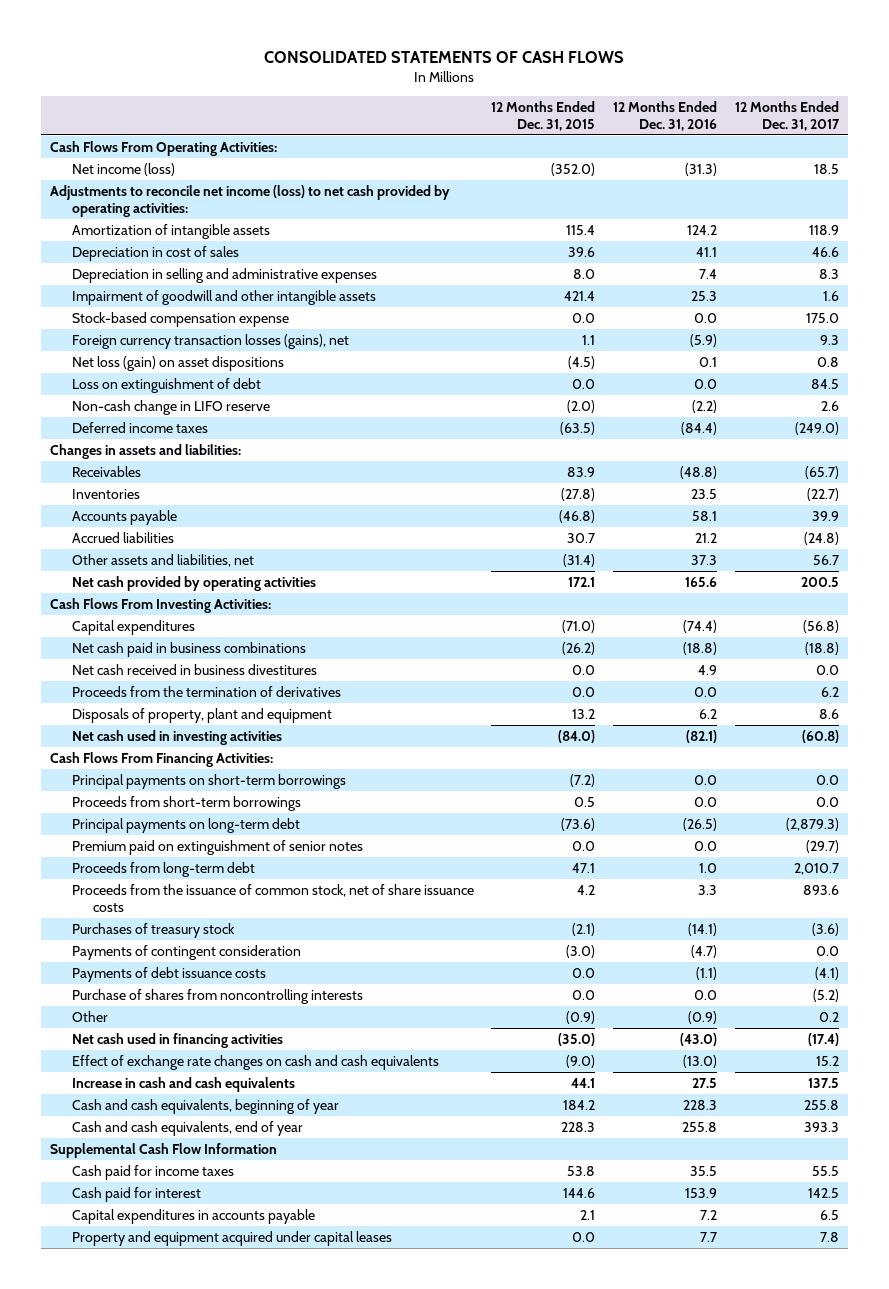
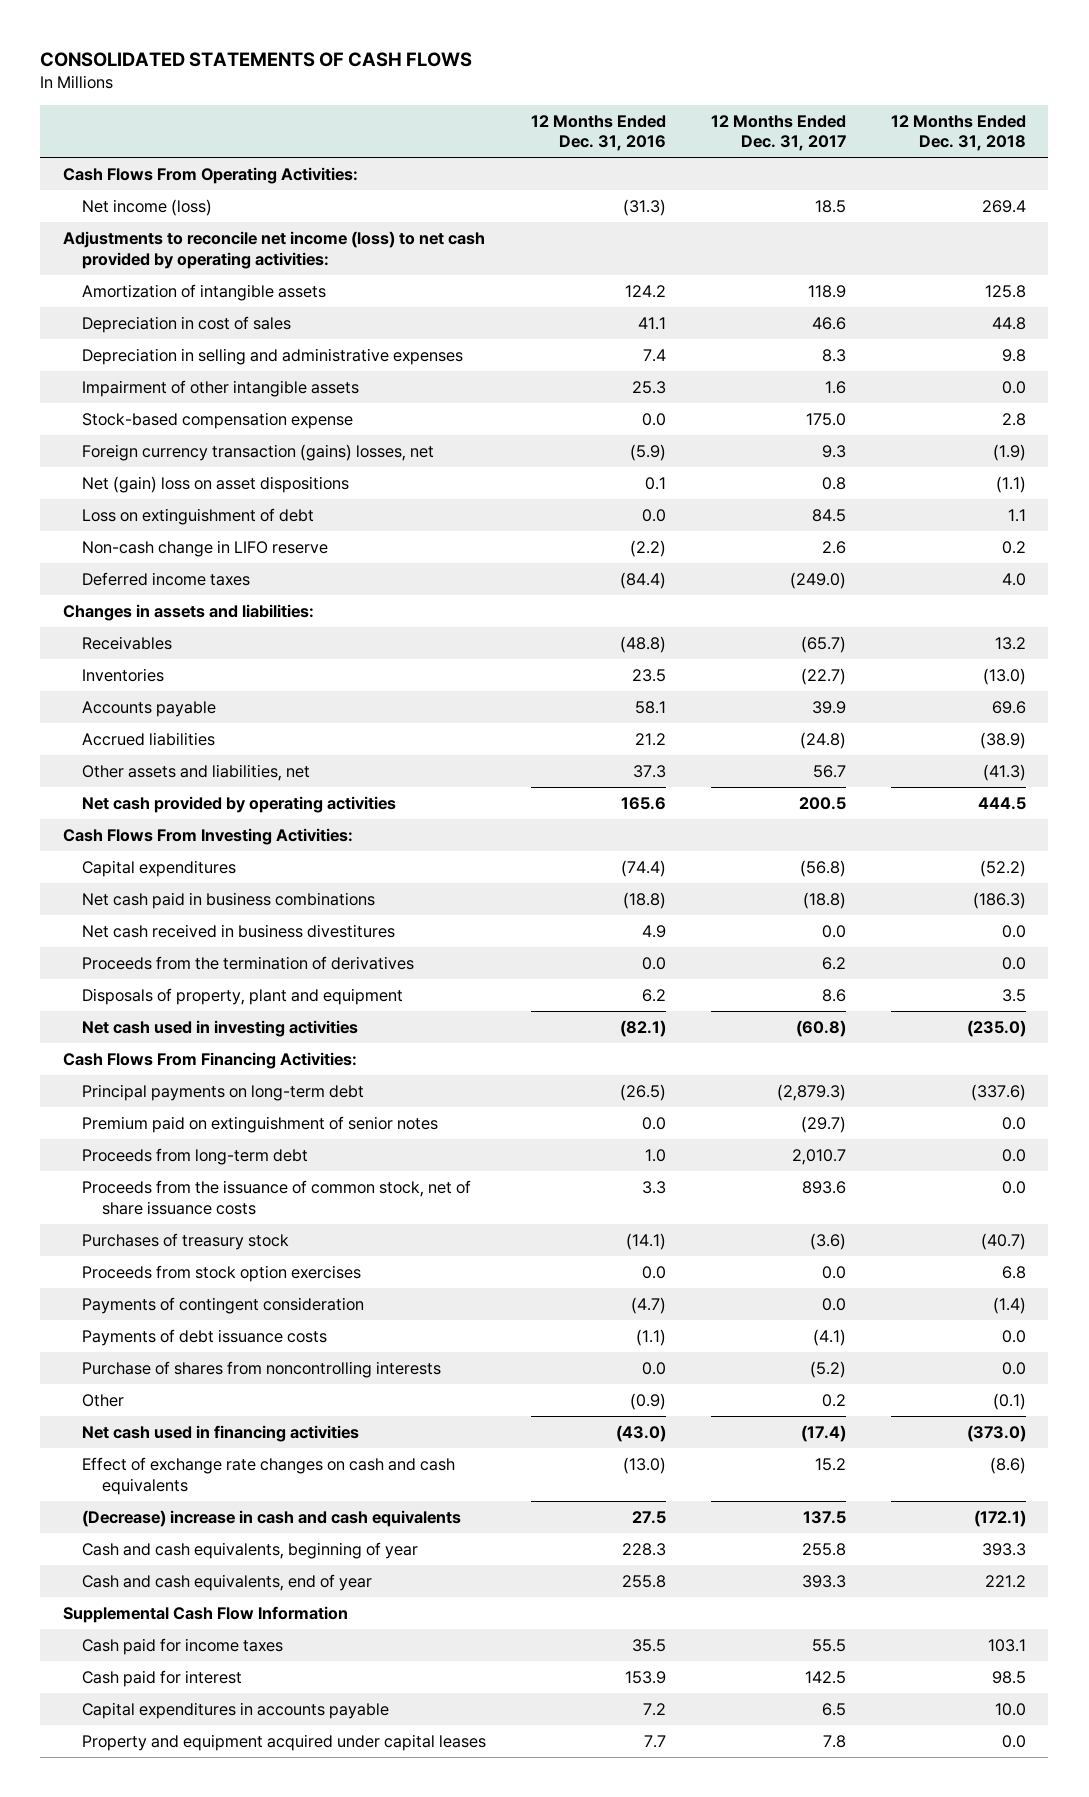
[491,101,596,131] 12 Months Ended Dec. 31, 2015 -> none
none -> [891,114,1027,152] 12 Months Ended Dec. 31, 2018
[71,289,376,305] Impairment of goodwill and other intangible assets -> [82,379,360,397] Impairment of other intangible assets
[71,333,349,349] Foreign currency transaction losses (gains), net -> [82,443,435,461] Foreign currency transaction (gains) losses, net
[71,355,284,371] Net loss (gain) on asset dispositions -> [82,475,350,493] Net (gain) loss on asset dispositions
[71,773,346,789] Principal payments on short-term borrowings -> none
[71,795,301,811] Proceeds from short-term borrowings -> none
none -> [82,1264,362,1282] Proceeds from stock option exercises
[71,1076,295,1092] Increase in cash and cash equivalents -> [82,1509,462,1527] (Decrease) increase in cash and cash equivalents

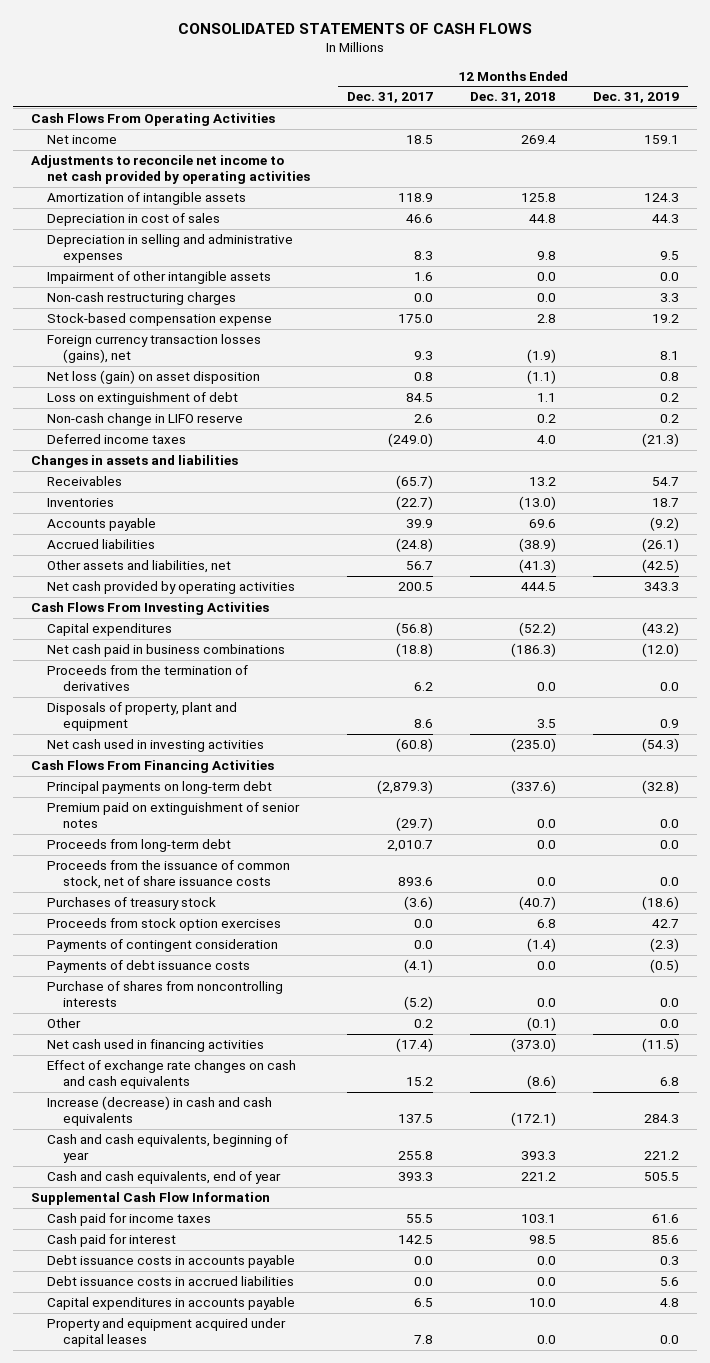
[531,114,667,152] 12 Months Ended Dec. 31, 2016 -> none
none -> [592,92,679,104] Dec. 31, 2019
[62,166,358,184] Cash Flows From Operating Activities: -> [31,113,276,127] Cash Flows From Operating Activities
[82,198,213,216] Net income (loss) -> [46,135,117,145] Net income
[62,230,485,269] Adjustments to reconcile net income (loss) to net cash provided by operating activities: -> [31,155,310,185] Adjustments to reconcile net income to net cash provided by operating activities
none -> [46,292,236,306] Non-cash restructuring charges
[82,443,435,461] Foreign currency transaction (gains) losses, net -> [46,334,261,364] Foreign currency transaction losses (gains), net
[82,475,350,493] Net (gain) loss on asset dispositions -> [46,370,260,385] Net loss (gain) on asset disposition
[62,603,314,621] Changes in assets and liabilities: -> [31,455,239,469] Changes in assets and liabilities
[62,827,353,845] Cash Flows From Investing Activities: -> [31,602,270,616] Cash Flows From Investing Activities
[82,923,396,938] Net cash received in business divestitures -> none
[62,1051,357,1069] Cash Flows From Financing Activities: -> [31,760,275,774] Cash Flows From Financing Activities
[82,1509,462,1527] (Decrease) increase in cash and cash equivalents -> [46,1096,272,1127] Increase (decrease) in cash and cash equivalents
none -> [46,1255,295,1269] Debt issuance costs in accounts payable
none -> [46,1276,294,1287] Debt issuance costs in accrued liabilities

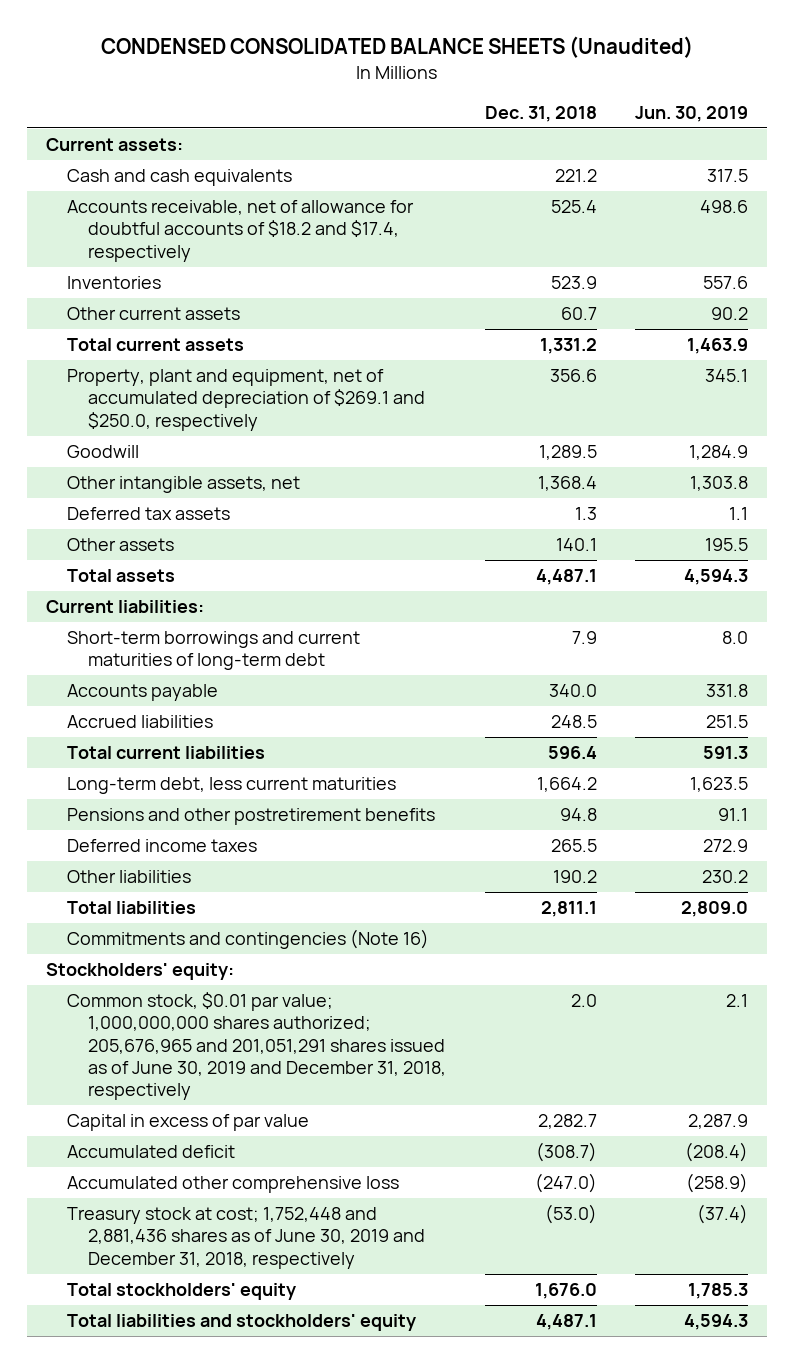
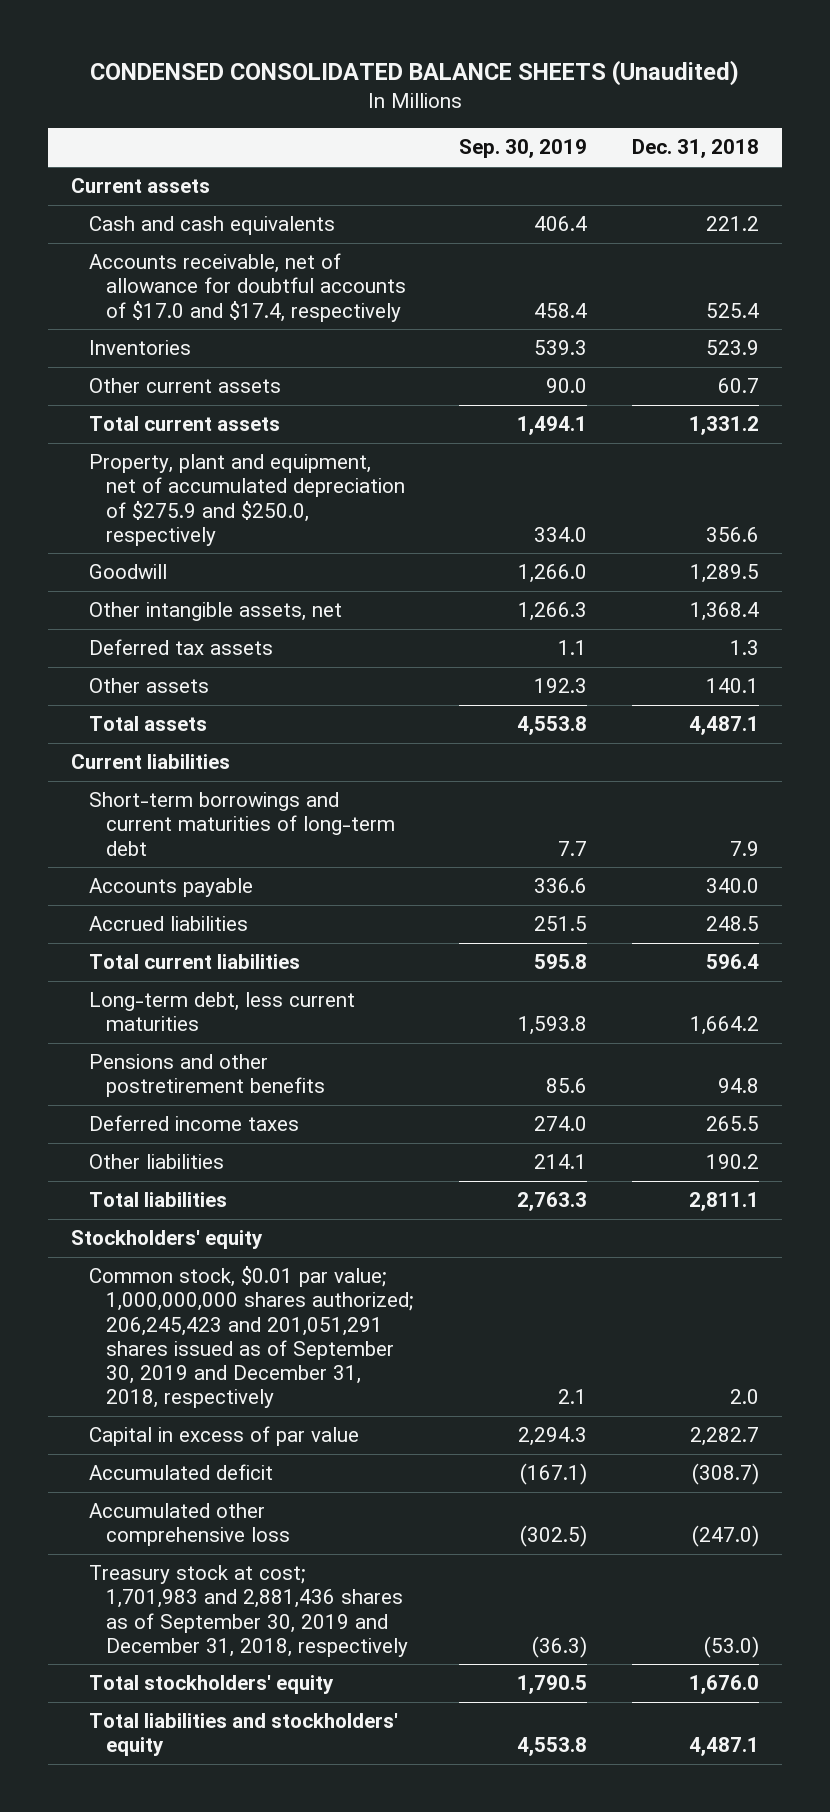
[634,105,748,122] Jun. 30, 2019 -> none
none -> [458,139,587,159] Sep. 30, 2019
[45,138,183,152] Current assets: -> [70,178,210,194] Current assets
[66,200,414,262] Accounts receivable, net of allowance for doubtful accounts of $18.2 and $17.4, respectively -> [88,253,407,322] Accounts receivable, net of allowance for doubtful accounts of $17.0 and $17.4, respectively
[66,369,426,431] Property, plant and equipment, net of accumulated depreciation of $269.1 and $250.0, respectively -> [88,454,406,546] Property, plant and equipment, net of accumulated depreciation of $275.9 and $250.0, respectively
[45,600,204,614] Current liabilities: -> [70,754,230,770] Current liabilities
[66,929,429,950] Commitments and contingencies (Note 16) -> none
[45,963,234,981] Stockholders' equity: -> [70,1230,263,1250] Stockholders' equity
[66,992,447,1100] Common stock, $0.01 par value; 1,000,000,000 shares authorized; 205,676,965 and 201,051,291 shares issued as of June 30, 2019 and December 31, 2018, respectively -> [88,1266,414,1409] Common stock, $0.01 par value; 1,000,000,000 shares authorized; 206,245,423 and 201,051,291 shares issued as of September 30, 2019 and December 31, 2018, respectively
[66,1207,426,1269] Treasury stock at cost; 1,752,448 and 2,881,436 shares as of June 30, 2019 and December 31, 2018, respectively -> [88,1565,409,1657] Treasury stock at cost; 1,701,983 and 2,881,436 shares as of September 30, 2019 and December 31, 2018, respectively

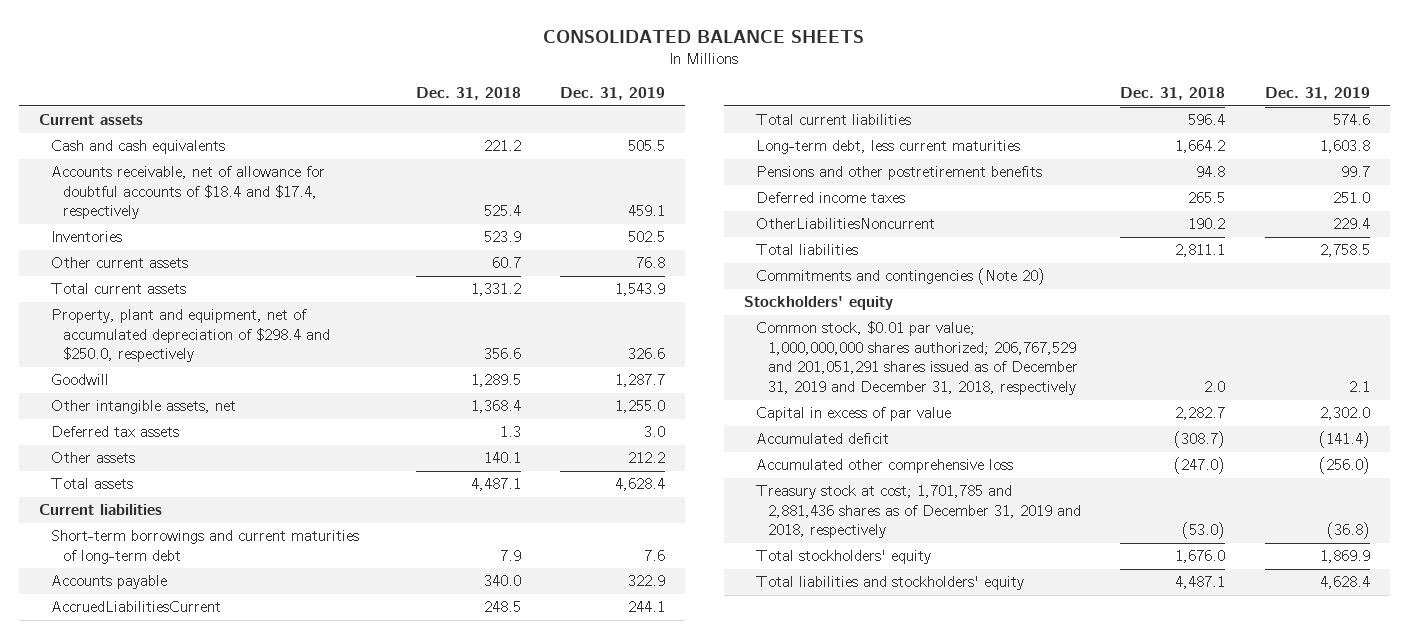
[89,59,739,86] CONDENSED CONSOLIDATED BALANCE SHEETS (Unaudited) -> [543,30,865,44] CONSOLIDATED BALANCE SHEETS
[458,139,587,159] Sep. 30, 2019 -> none
none -> [560,87,666,101] Dec. 31, 2019
[88,253,407,322] Accounts receivable, net of allowance for doubtful accounts of $17.0 and $17.4, respectively -> [50,166,325,220] Accounts receivable, net of allowance for doubtful accounts of $18.4 and $17.4, respectively
[88,454,406,546] Property, plant and equipment, net of accumulated depreciation of $275.9 and $250.0, respectively -> [50,309,331,363] Property, plant and equipment, net of accumulated depreciation of $298.4 and $250.0, respectively
[88,916,248,932] Accrued liabilities -> [50,601,221,613] AccruedLiabilitiesCurrent
[88,1154,224,1170] Other liabilities -> [755,218,935,230] OtherLiabilitiesNoncurrent
none -> [755,268,1045,286] Commitments and contingencies (Note 20)
[88,1266,414,1409] Common stock, $0.01 par value; 1,000,000,000 shares authorized; 206,245,423 and 201,051,291 shares issued as of September 30, 2019 and December 31, 2018, respectively -> [755,321,1078,396] Common stock, $0.01 par value; 1,000,000,000 shares authorized; 206,767,529 and 201,051,291 shares issued as of December 31, 2019 and December 31, 2018, respectively
[88,1565,409,1657] Treasury stock at cost; 1,701,983 and 2,881,436 shares as of September 30, 2019 and December 31, 2018, respectively -> [755,485,1081,539] Treasury stock at cost; 1,701,785 and 2,881,436 shares as of December 31, 2019 and 2018, respectively

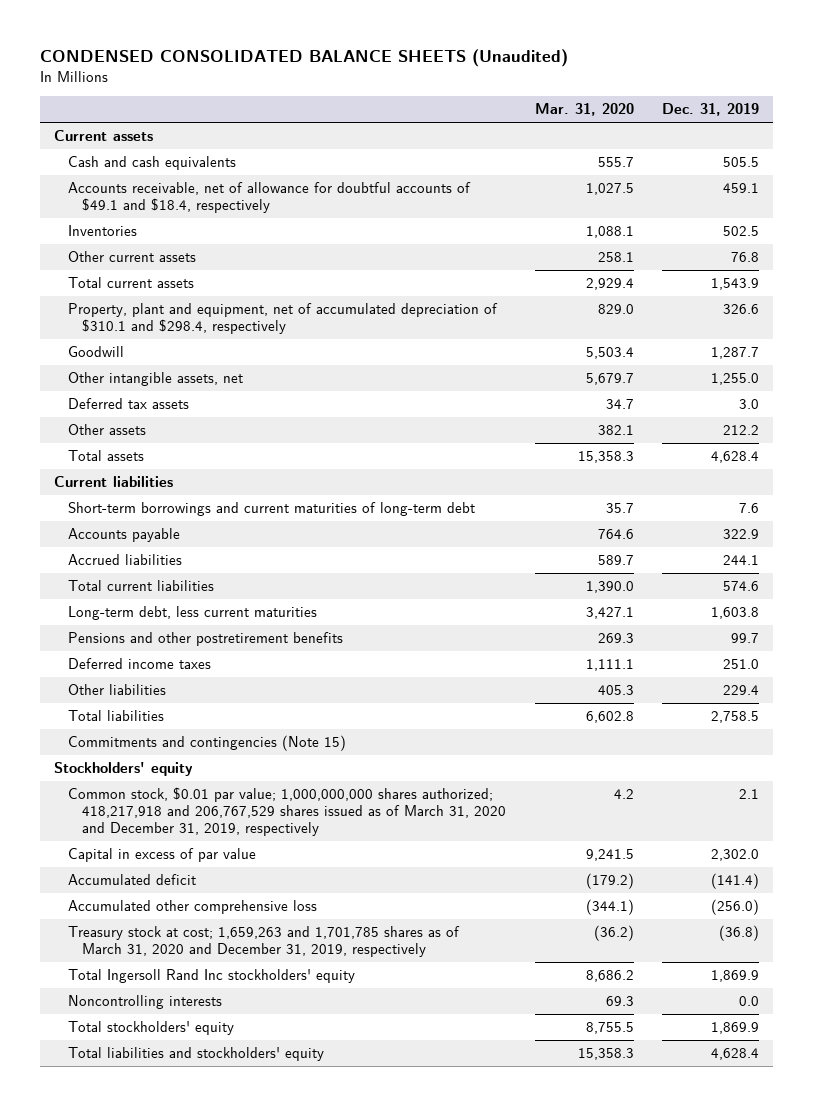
[543,30,865,44] CONSOLIDATED BALANCE SHEETS -> [39,49,568,68] CONDENSED CONSOLIDATED BALANCE SHEETS (Unaudited)
[415,87,521,101] Dec. 31, 2018 -> none
none -> [534,103,634,117] Mar. 31, 2020
[50,166,325,220] Accounts receivable, net of allowance for doubtful accounts of $18.4 and $17.4, respectively -> [68,182,472,213] Accounts receivable, net of allowance for doubtful accounts of $49.1 and $18.4, respectively
[50,309,331,363] Property, plant and equipment, net of accumulated depreciation of $298.4 and $250.0, respectively -> [68,303,499,334] Property, plant and equipment, net of accumulated depreciation of $310.1 and $298.4, respectively
[50,601,221,613] AccruedLiabilitiesCurrent -> [68,554,183,566] Accrued liabilities
[755,218,935,230] OtherLiabilitiesNoncurrent -> [68,684,167,696] Other liabilities
[755,268,1045,286] Commitments and contingencies (Note 20) -> [68,735,347,752] Commitments and contingencies (Note 15)
[755,321,1078,396] Common stock, $0.01 par value; 1,000,000,000 shares authorized; 206,767,529 and 201,051,291 shares issued as of December 31, 2019 and December 31, 2018, respectively -> [68,787,507,836] Common stock, $0.01 par value; 1,000,000,000 shares authorized; 418,217,918 and 206,767,529 shares issued as of March 31, 2020 and December 31, 2019, respectively
[755,485,1081,539] Treasury stock at cost; 1,701,785 and 2,881,436 shares as of December 31, 2019 and 2018, respectively -> [68,926,461,957] Treasury stock at cost; 1,659,263 and 1,701,785 shares as of March 31, 2020 and December 31, 2019, respectively
none -> [68,969,356,984] Total Ingersoll Rand Inc stockholders' equity
none -> [68,995,223,1010] Noncontrolling interests

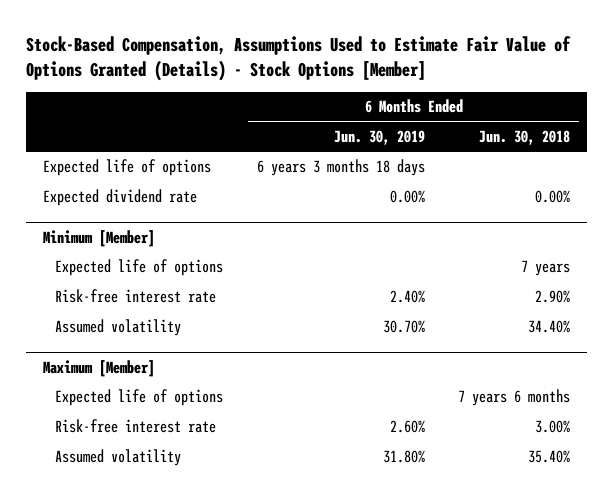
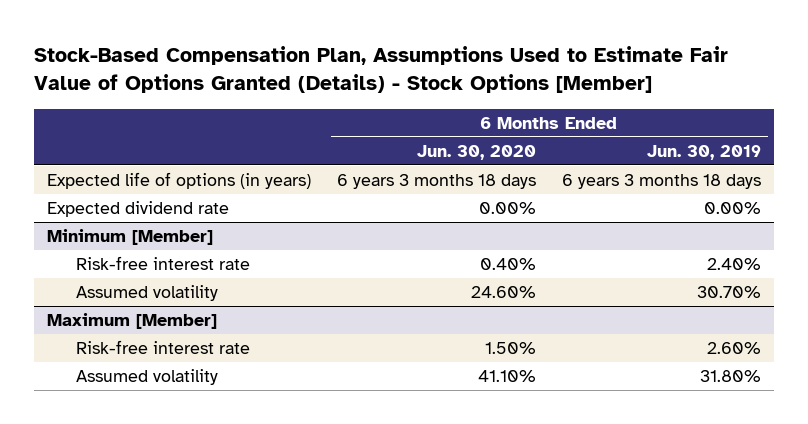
[26,36,572,82] Stock-Based Compensation, Assumptions Used to Estimate Fair Value of Options Granted (Details) - Stock Options [Member] -> [34,46,729,94] Stock-Based Compensation Plan, Assumptions Used to Estimate Fair Value of Options Granted (Details) - Stock Options [Member]
[479,130,571,146] Jun. 30, 2018 -> none
none -> [417,144,537,160] Jun. 30, 2020
[43,159,212,177] Expected life of options -> [47,172,312,190] Expected life of options (in years)
[55,259,224,277] Expected life of options -> none
[55,389,224,407] Expected life of options -> none

